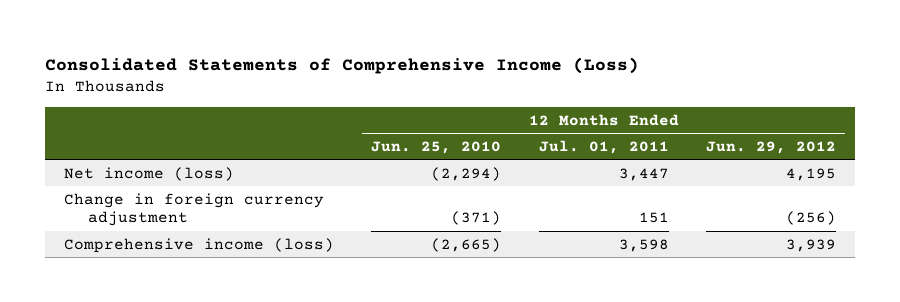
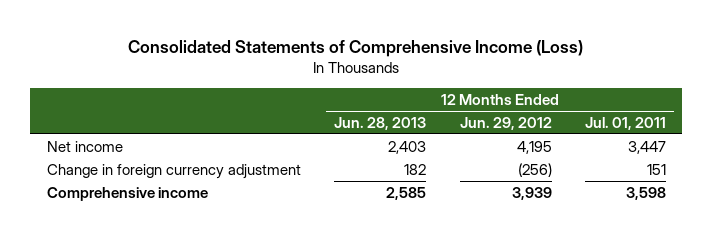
[371,140,502,154] Jun. 25, 2010 -> none
none -> [334,116,427,130] Jun. 28, 2013
[64,166,235,181] Net income (loss) -> [46,140,123,152] Net income
[64,237,335,253] Comprehensive income (loss) -> [46,186,208,201] Comprehensive income

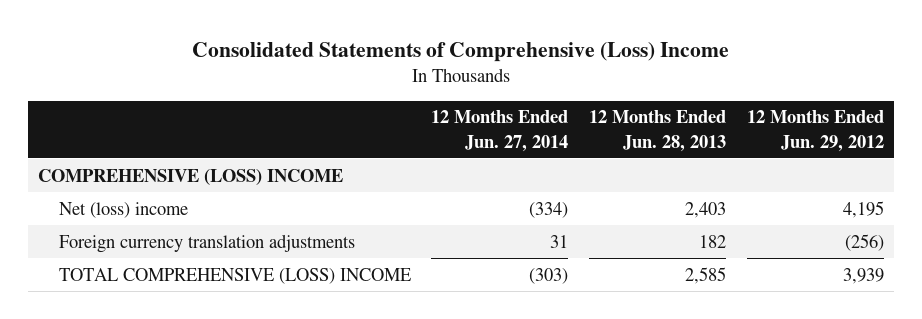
[128,40,584,58] Consolidated Statements of Comprehensive Income (Loss) -> [191,41,729,62] Consolidated Statements of Comprehensive (Loss) Income
[584,116,666,130] Jul. 01, 2011 -> none
none -> [431,110,569,152] 12 Months Ended Jun. 27, 2014
none -> [37,168,343,185] COMPREHENSIVE (LOSS) INCOME
[46,140,123,152] Net income -> [58,201,188,218] Net (loss) income
[46,163,301,179] Change in foreign currency adjustment -> [58,233,355,253] Foreign currency translation adjustments
[46,186,208,201] Comprehensive income -> [58,267,412,284] TOTAL COMPREHENSIVE (LOSS) INCOME

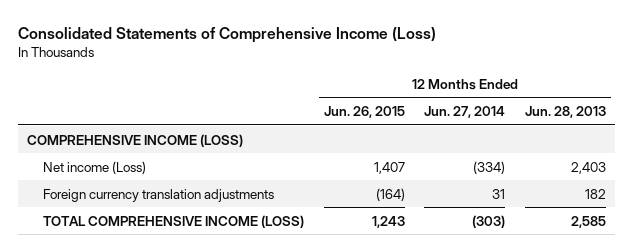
[191,41,729,62] Consolidated Statements of Comprehensive (Loss) Income -> [17,26,436,43] Consolidated Statements of Comprehensive Income (Loss)
[747,110,885,152] 12 Months Ended Jun. 29, 2012 -> none
none -> [323,106,405,119] Jun. 26, 2015
[37,168,343,185] COMPREHENSIVE (LOSS) INCOME -> [27,133,244,147] COMPREHENSIVE INCOME (LOSS)
[58,201,188,218] Net (loss) income -> [43,160,147,174] Net income (Loss)
[58,267,412,284] TOTAL COMPREHENSIVE (LOSS) INCOME -> [43,214,305,228] TOTAL COMPREHENSIVE INCOME (LOSS)

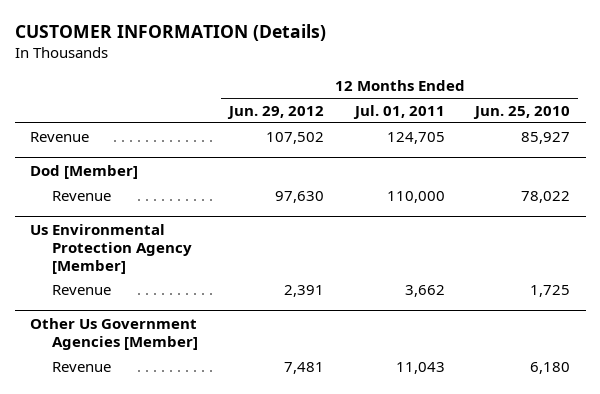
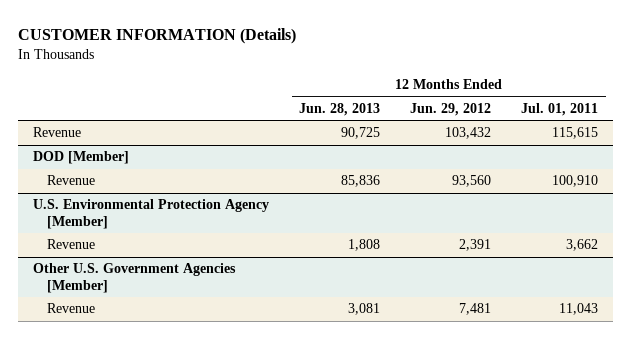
[473,105,571,119] Jun. 25, 2010 -> none
none -> [299,102,381,116] Jun. 28, 2013
[265,131,324,144] 107,502 -> [445,127,492,140] 103,432
[386,131,445,144] 124,705 -> [552,127,599,140] 115,615
[29,164,138,179] Dod [Member] -> [33,151,130,165] DOD [Member]
[274,190,324,203] 97,630 -> [452,175,492,188] 93,560
[386,190,445,203] 110,000 -> [552,175,599,188] 100,910
[29,223,192,274] Us Environmental Protection Agency [Member] -> [33,199,270,229] U.S. Environmental Protection Agency [Member]
[29,317,198,350] Other Us Government Agencies [Member] -> [33,263,237,293] Other U.S. Government Agencies [Member]

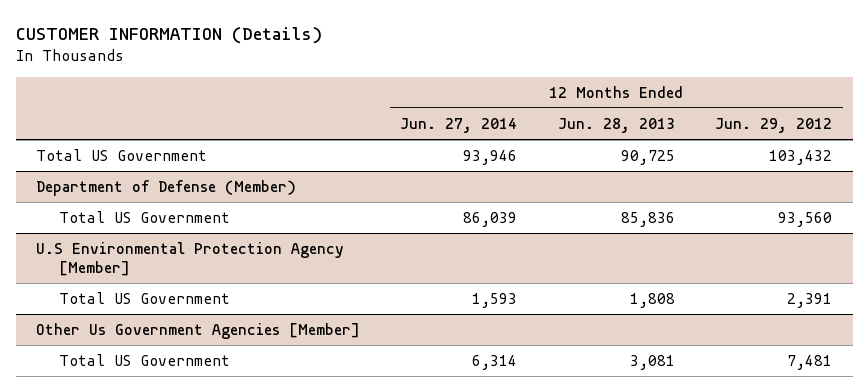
[521,102,599,116] Jul. 01, 2011 -> none
none -> [400,117,518,133] Jun. 27, 2014
[33,151,130,165] DOD [Member] -> none
[33,127,82,138] Revenue -> [35,149,207,162] Total US Government
none -> [35,180,296,197] Department of Defense (Member)
[46,175,95,186] Revenue -> [58,211,230,224] Total US Government
[33,199,270,229] U.S. Environmental Protection Agency [Member] -> [35,242,344,277] U.S Environmental Protection Agency [Member]
[46,239,95,250] Revenue -> [58,292,230,305] Total US Government
[33,263,237,293] Other U.S. Government Agencies [Member] -> [35,323,360,340] Other Us Government Agencies [Member]
[46,303,95,314] Revenue -> [58,354,230,367] Total US Government

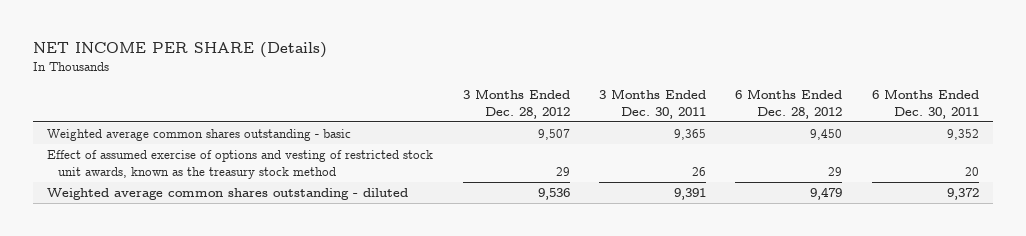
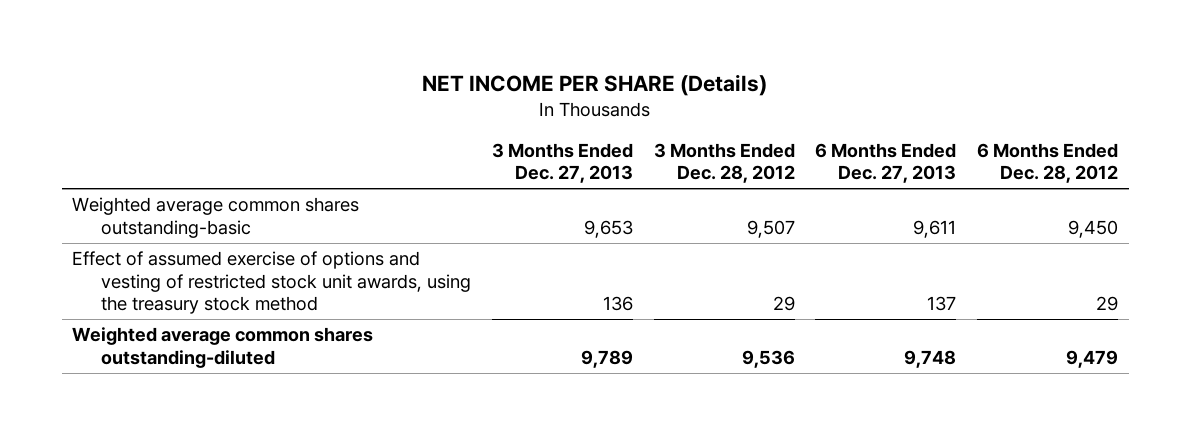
[599,89,707,119] 3 Months Ended Dec. 30, 2011 -> none
[871,89,979,119] 6 Months Ended Dec. 30, 2011 -> none
none -> [491,142,633,183] 3 Months Ended Dec. 27, 2013
none -> [815,142,957,183] 6 Months Ended Dec. 27, 2013
[47,129,352,142] Weighted average common shares outstanding - basic -> [72,197,360,238] Weighted average common shares outstanding-basic
[47,150,434,179] Effect of assumed exercise of options and vesting of restricted stock unit awards, known as the treasury stock method -> [72,251,471,314] Effect of assumed exercise of options and vesting of restricted stock unit awards, using the treasury stock method
[47,188,409,201] Weighted average common shares outstanding - diluted -> [72,327,374,368] Weighted average common shares outstanding-diluted

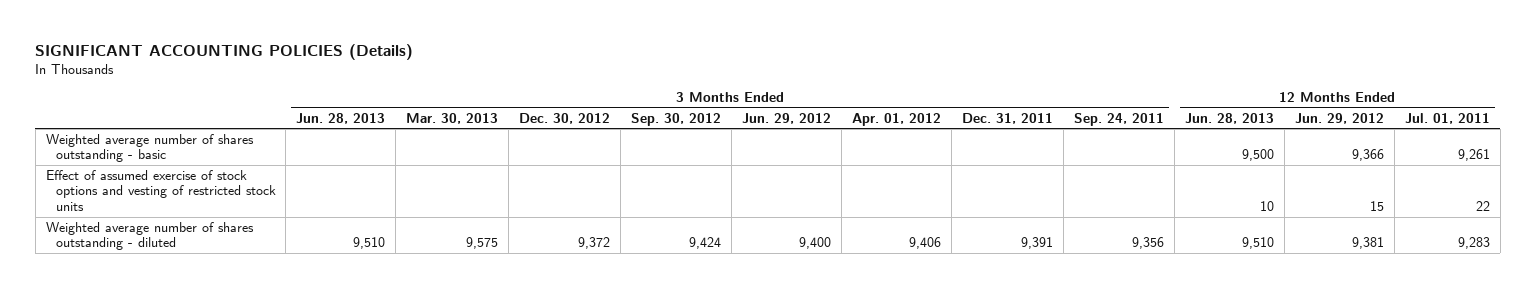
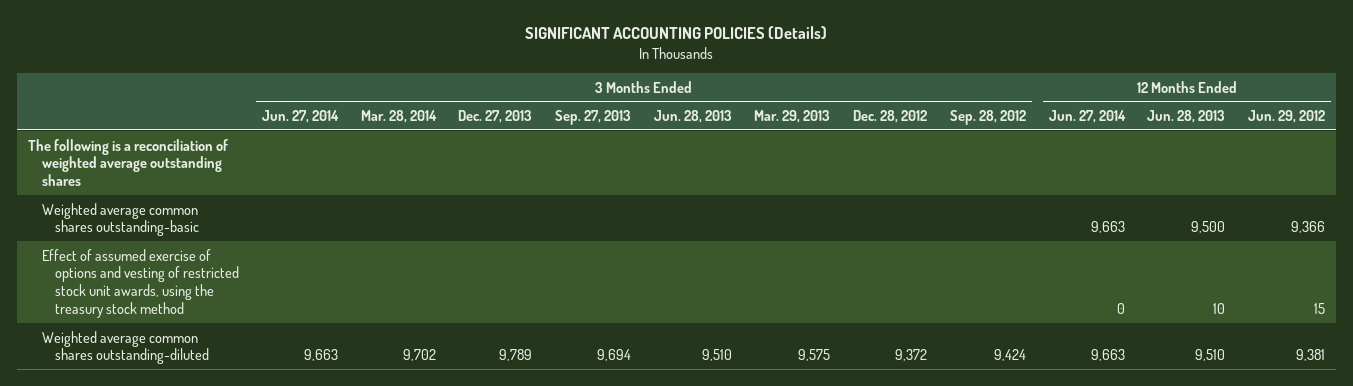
[406,112,499,124] Mar. 30, 2013 -> none
[519,112,611,124] Dec. 30, 2012 -> none
[631,112,722,126] Sep. 30, 2012 -> none
[742,112,832,124] Jun. 29, 2012 -> none
[852,112,942,126] Apr. 01, 2012 -> none
[962,112,1054,124] Dec. 31, 2011 -> none
[1074,112,1165,126] Sep. 24, 2011 -> none
[1404,112,1490,124] Jul. 01, 2011 -> none
none -> [261,109,339,123] Jun. 27, 2014
none -> [360,109,437,123] Mar. 28, 2014
none -> [458,109,533,123] Dec. 27, 2013
none -> [555,109,632,125] Sep. 27, 2013
none -> [754,109,831,123] Mar. 29, 2013
none -> [853,109,928,123] Dec. 28, 2012
none -> [949,109,1026,125] Sep. 28, 2012
none -> [1048,109,1126,123] Jun. 27, 2014
none -> [27,138,228,187] The following is a reconciliation of weighted average outstanding shares
[45,133,254,163] Weighted average number of shares outstanding - basic -> [41,202,200,237] Weighted average common shares outstanding-basic
[45,169,276,212] Effect of assumed exercise of stock options and vesting of restricted stock units -> [41,248,240,319] Effect of assumed exercise of options and vesting of restricted stock unit awards, using the treasury stock method
[45,221,254,251] Weighted average number of shares outstanding - diluted -> [41,330,210,365] Weighted average common shares outstanding-diluted

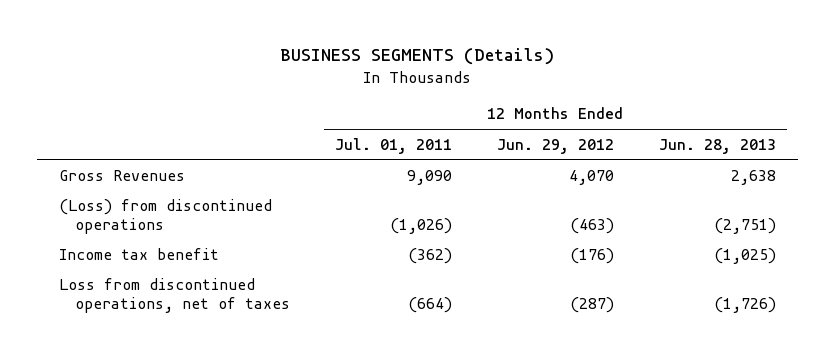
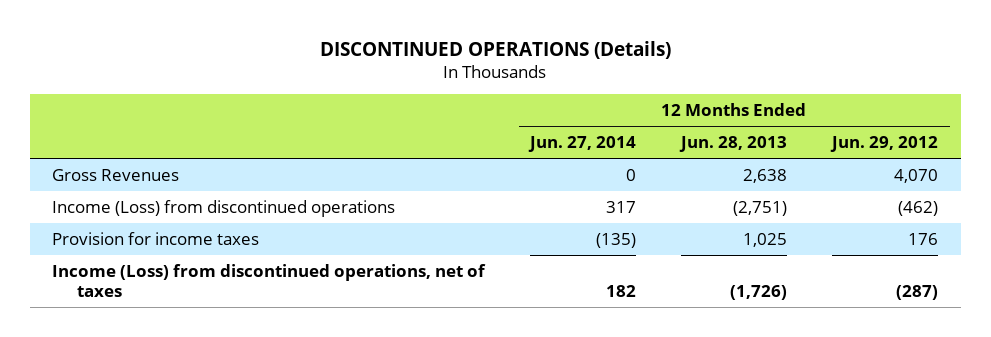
[280,48,555,66] BUSINESS SEGMENTS (Details) -> [320,40,672,59] DISCONTINUED OPERATIONS (Details)
[335,137,453,154] Jul. 01, 2011 -> none
none -> [528,135,637,152] Jun. 27, 2014
[59,198,273,234] (Loss) from discontinued operations -> [52,199,396,217] Income (Loss) from discontinued operations
[569,217,614,234] (463) -> [898,200,939,216] (462)
[59,247,220,260] Income tax benefit -> [52,231,260,245] Provision for income taxes
[569,247,614,264] (176) -> [908,232,939,245] 176
[713,247,776,264] (1,025) -> [743,232,788,247] 1,025
[59,277,291,313] Loss from discontinued operations, net of taxes -> [52,263,487,298] Income (Loss) from discontinued operations, net of taxes

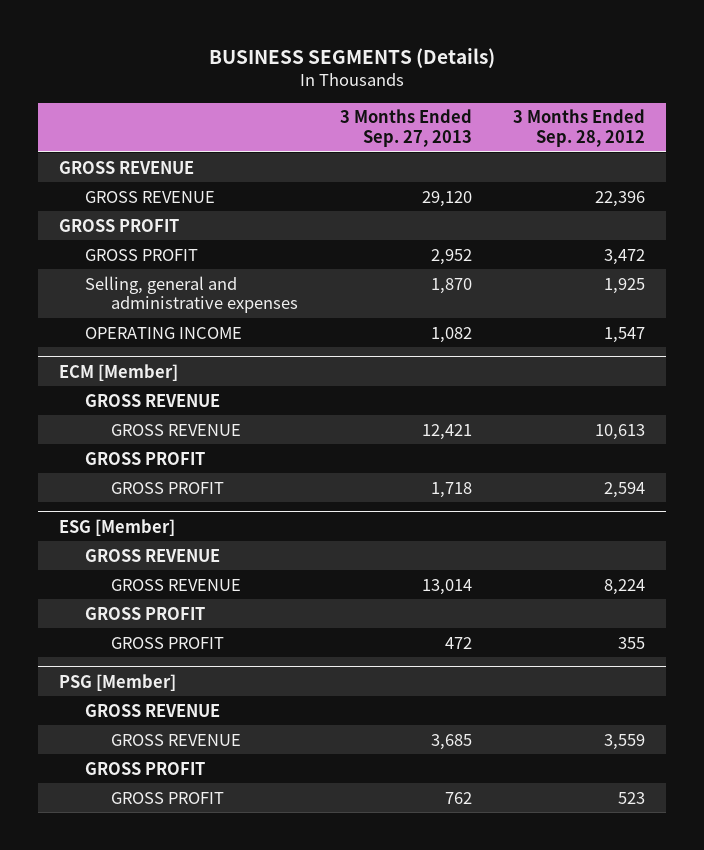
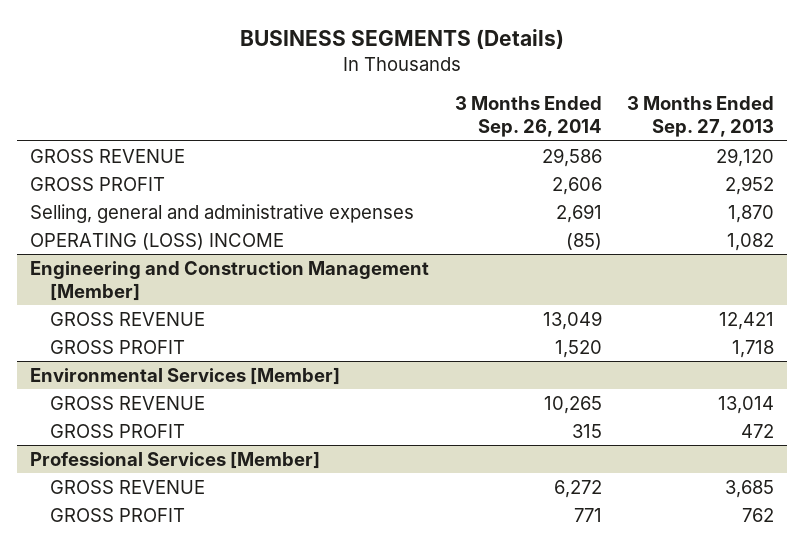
[513,109,646,148] 3 Months Ended Sep. 28, 2012 -> none
none -> [454,95,602,138] 3 Months Ended Sep. 26, 2014
[58,160,194,174] GROSS REVENUE -> none
[58,218,179,232] GROSS PROFIT -> none
[58,363,178,381] ECM [Member] -> none
[84,393,220,407] GROSS REVENUE -> none
[84,326,242,339] OPERATING INCOME -> [29,232,284,250] OPERATING (LOSS) INCOME
none -> [29,260,429,302] Engineering and Construction Management [Member]
[84,451,205,465] GROSS PROFIT -> none
[58,518,175,536] ESG [Member] -> none
[84,548,220,562] GROSS REVENUE -> none
none -> [29,366,340,385] Environmental Services [Member]
[84,606,205,620] GROSS PROFIT -> none
[58,673,176,691] PSG [Member] -> none
[84,703,220,717] GROSS REVENUE -> none
none -> [29,450,320,469] Professional Services [Member]
[84,761,205,775] GROSS PROFIT -> none

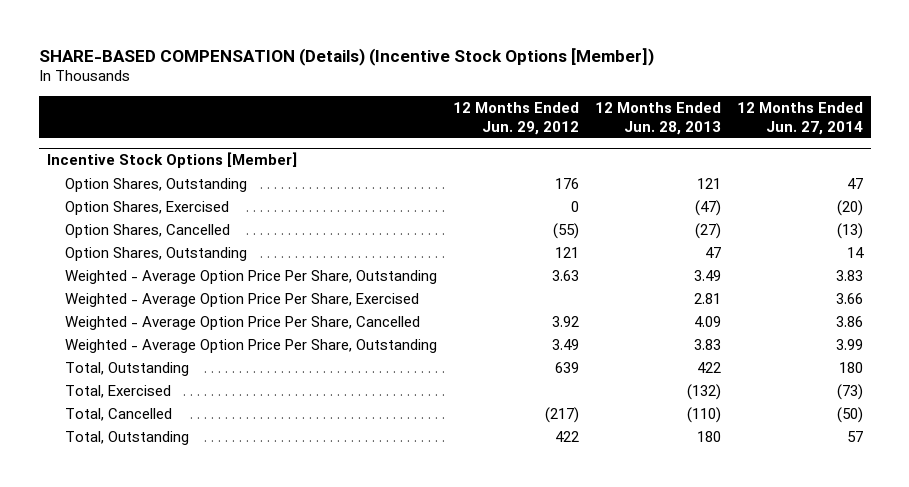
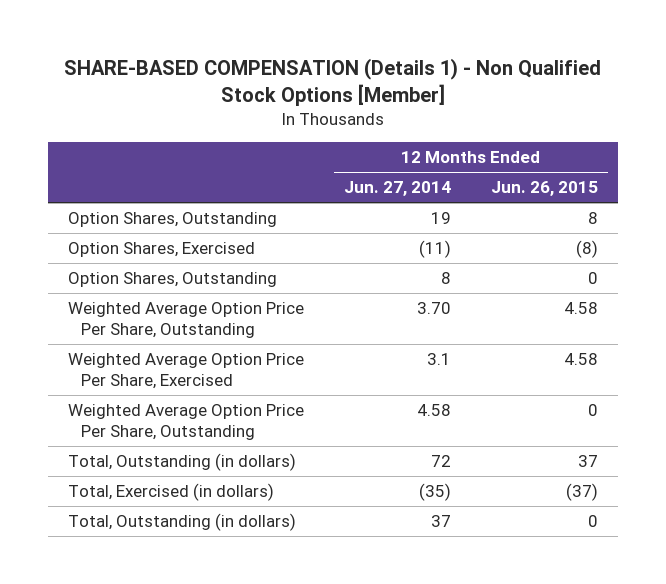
[38,47,654,66] SHARE-BASED COMPENSATION (Details) (Incentive Stock Options [Member]) -> [64,58,602,106] SHARE-BASED COMPENSATION (Details 1) - Non Qualified Stock Options [Member]
[453,102,580,135] 12 Months Ended Jun. 29, 2012 -> none
[594,102,721,135] 12 Months Ended Jun. 28, 2013 -> none
none -> [490,181,598,197] Jun. 26, 2015
[46,152,297,169] Incentive Stock Options [Member] -> none
[65,223,231,238] Option Shares, Cancelled -> none
[65,315,421,330] Weighted - Average Option Price Per Share, Cancelled -> none
[65,407,173,421] Total, Cancelled -> none
[846,177,863,189] 47 -> [431,212,452,225] 19
[836,199,863,216] (20) -> [419,240,452,259] (11)
[846,246,864,258] 14 -> [441,272,452,285] 8
[65,269,438,284] Weighted - Average Option Price Per Share, Outstanding -> [68,302,305,339] Weighted Average Option Price Per Share, Outstanding
[835,269,863,281] 3.83 -> [417,302,452,315] 3.70
[65,292,420,307] Weighted - Average Option Price Per Share, Exercised -> [68,353,305,390] Weighted Average Option Price Per Share, Exercised
[835,292,863,304] 3.66 -> [427,353,452,366] 3.1
[65,338,438,353] Weighted - Average Option Price Per Share, Outstanding -> [68,404,305,441] Weighted Average Option Price Per Share, Outstanding
[835,338,863,350] 3.99 -> [417,404,452,417] 4.58
[65,361,190,376] Total, Outstanding -> [68,453,297,472] Total, Outstanding (in dollars)
[838,361,863,373] 180 -> [431,455,452,468] 72
[65,384,172,398] Total, Exercised -> [68,483,275,502] Total, Exercised (in dollars)
[836,383,863,400] (73) -> [419,483,452,502] (35)
[65,430,190,445] Total, Outstanding -> [68,513,297,532] Total, Outstanding (in dollars)
[846,430,863,442] 57 -> [431,515,452,528] 37

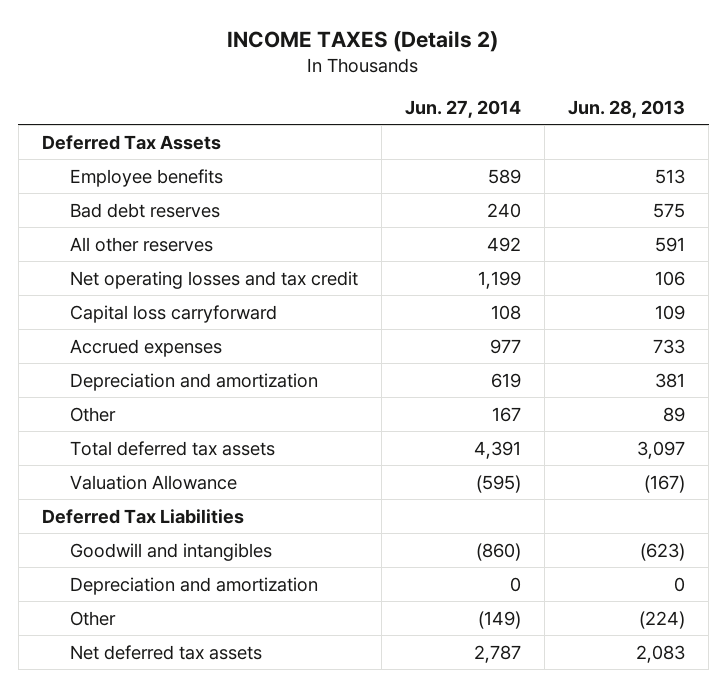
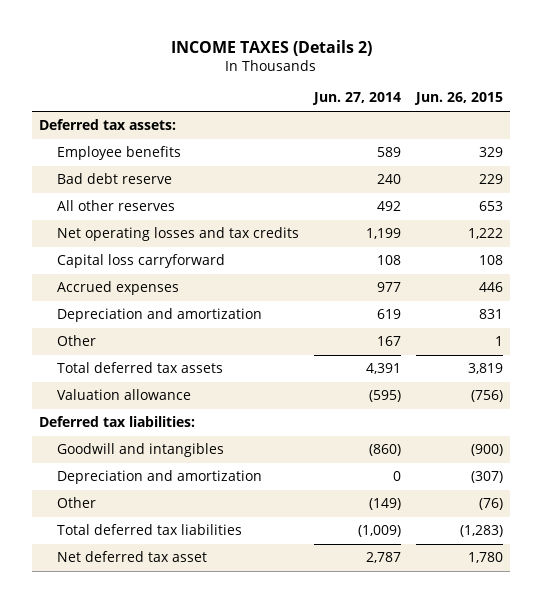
[568,99,686,118] Jun. 28, 2013 -> none
none -> [413,92,503,106] Jun. 26, 2015
[41,134,221,150] Deferred Tax Assets -> [39,119,177,131] Deferred tax assets:
[70,202,221,218] Bad debt reserves -> [57,173,173,185] Bad debt reserve
[70,270,359,289] Net operating losses and tax credit -> [57,227,300,242] Net operating losses and tax credits
[70,474,238,490] Valuation Allowance -> [57,389,192,401] Valuation allowance
[41,508,244,524] Deferred Tax Liabilities -> [39,416,196,428] Deferred tax liabilities:
none -> [57,524,243,536] Total deferred tax liabilities
[70,644,263,660] Net deferred tax assets -> [57,551,208,563] Net deferred tax asset

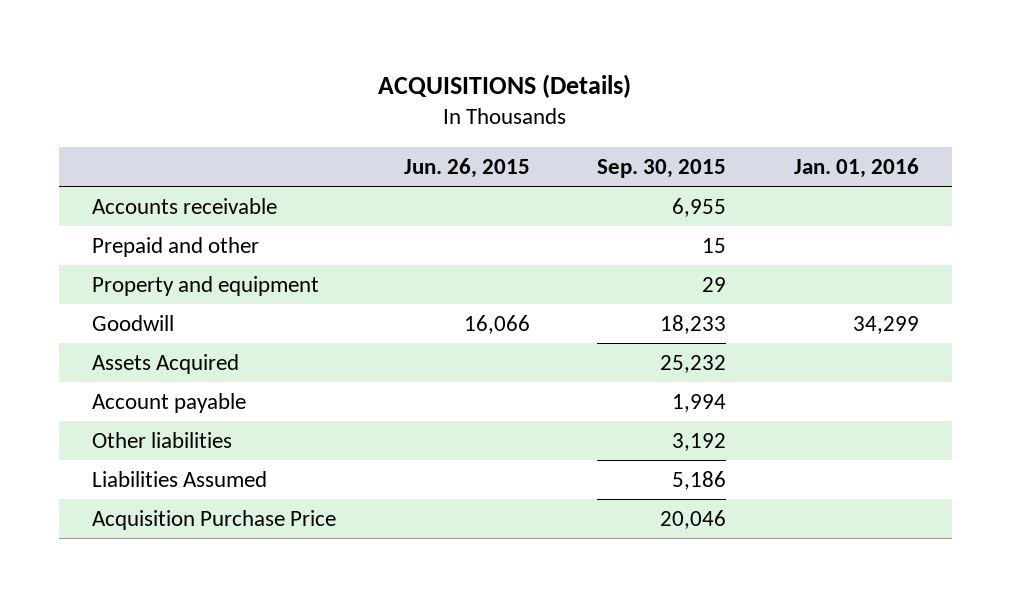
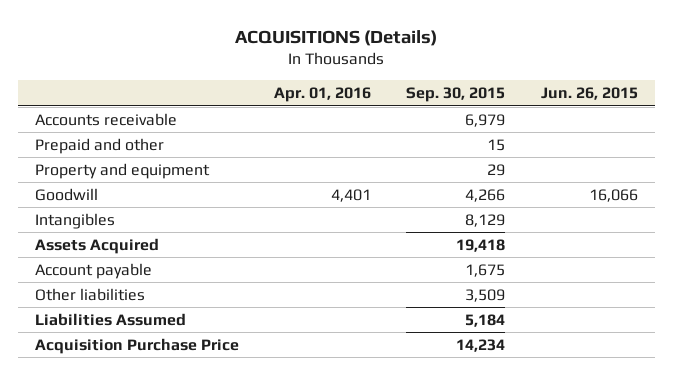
[793,158,919,179] Jan. 01, 2016 -> none
none -> [274,87,372,103] Apr. 01, 2016
[672,198,727,218] 6,955 -> [465,113,506,127] 6,979
[660,315,727,335] 18,233 -> [465,188,506,202] 4,266
none -> [35,212,116,229] Intangibles
[660,355,727,374] 25,232 -> [456,238,506,252] 19,418
[672,394,727,413] 1,994 -> [465,263,506,277] 1,675
[672,433,727,452] 3,192 -> [465,288,506,302] 3,509
[672,471,727,491] 5,186 -> [465,313,506,327] 5,184
[660,510,727,530] 20,046 -> [456,338,506,352] 14,234

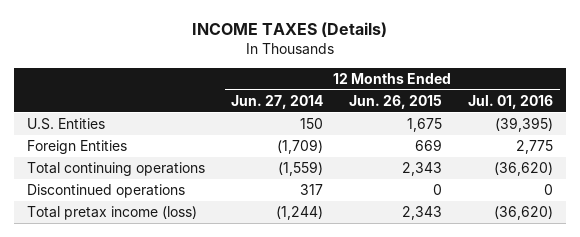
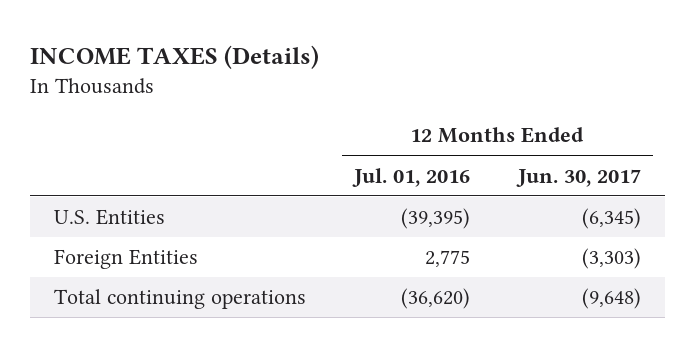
[231,95,324,110] Jun. 27, 2014 -> none
[349,95,443,110] Jun. 26, 2015 -> none
none -> [515,168,641,187] Jun. 30, 2017
[27,184,186,199] Discontinued operations -> none
[27,206,198,221] Total pretax income (loss) -> none

